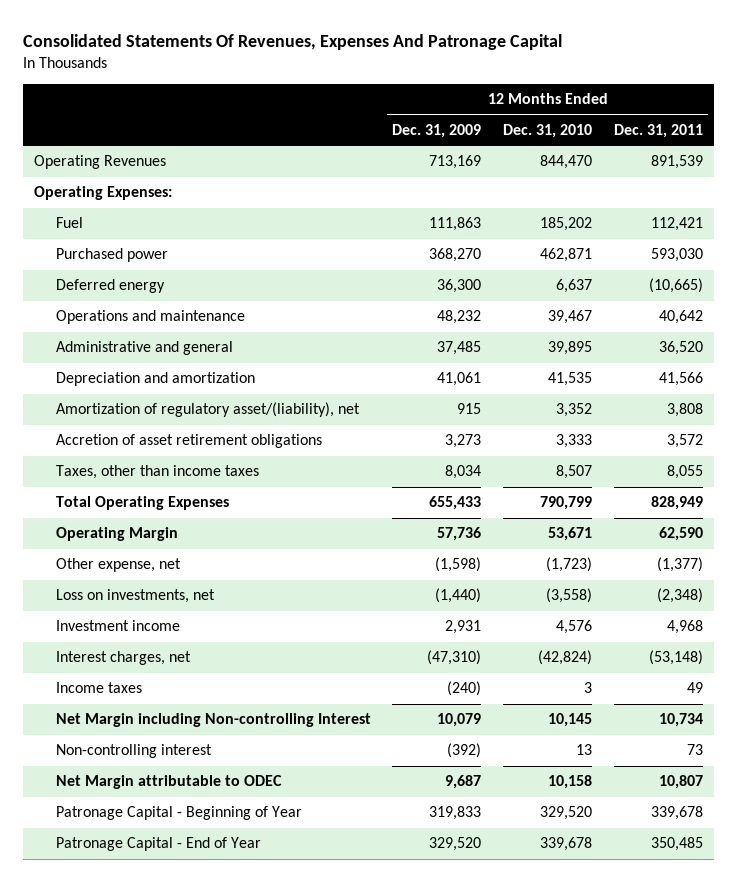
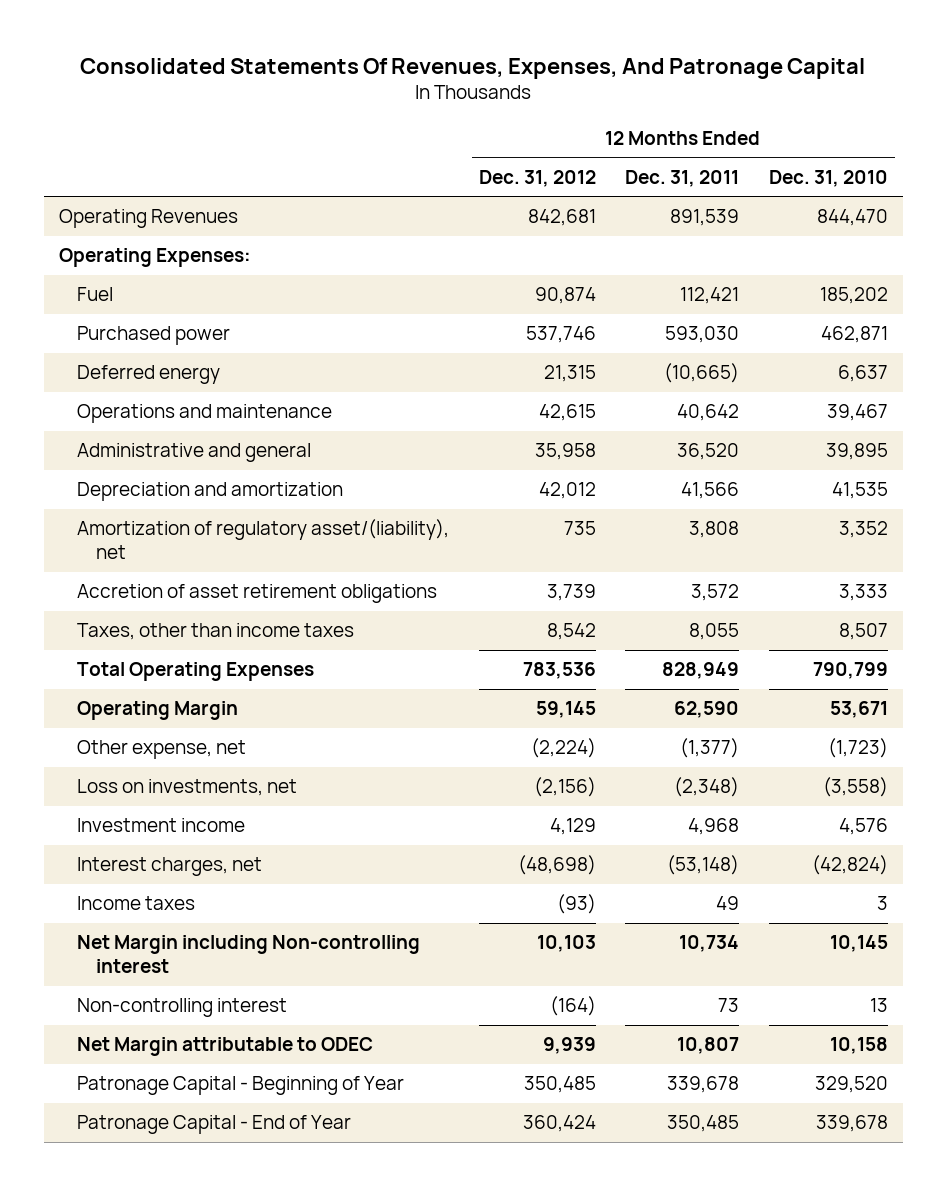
[23,34,563,51] Consolidated Statements Of Revenues, Expenses And Patronage Capital -> [80,57,866,79] Consolidated Statements Of Revenues, Expenses, And Patronage Capital
[392,124,482,139] Dec. 31, 2009 -> none
none -> [478,169,596,187] Dec. 31, 2012
[55,713,371,728] Net Margin including Non-controlling Interest -> [77,935,421,974] Net Margin including Non-controlling interest

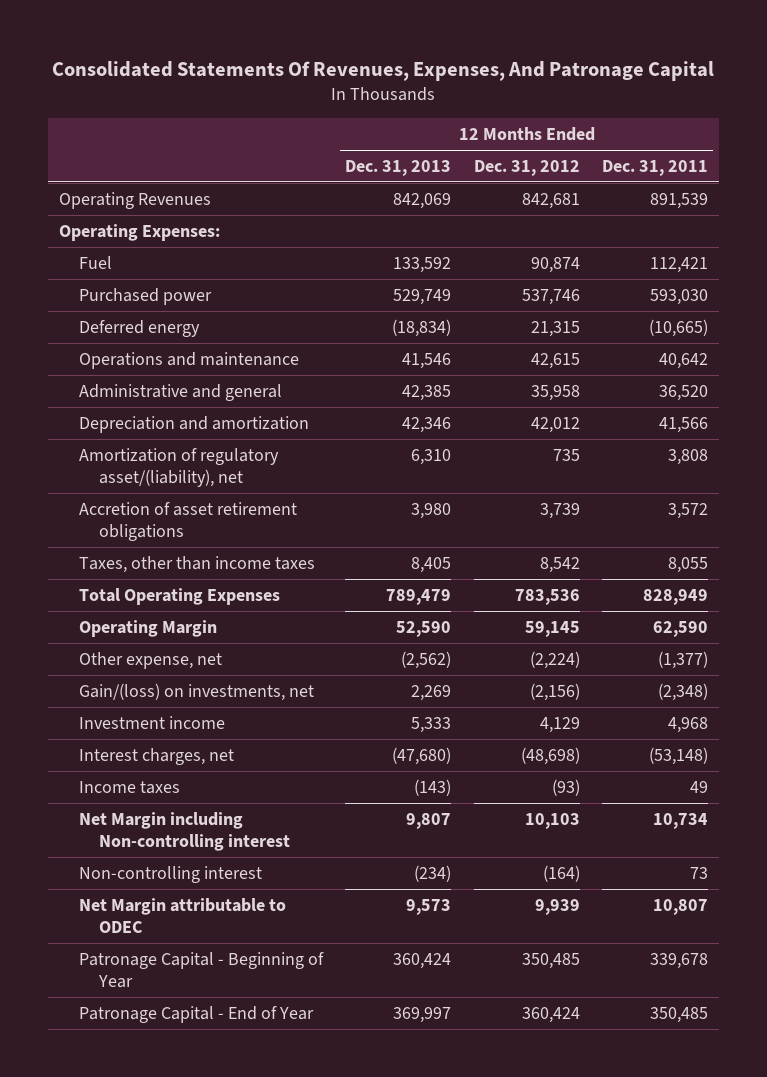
[768,169,888,187] Dec. 31, 2010 -> none
none -> [345,159,452,176] Dec. 31, 2013
[77,779,298,797] Loss on investments, net -> [79,682,315,701] Gain/(loss) on investments, net

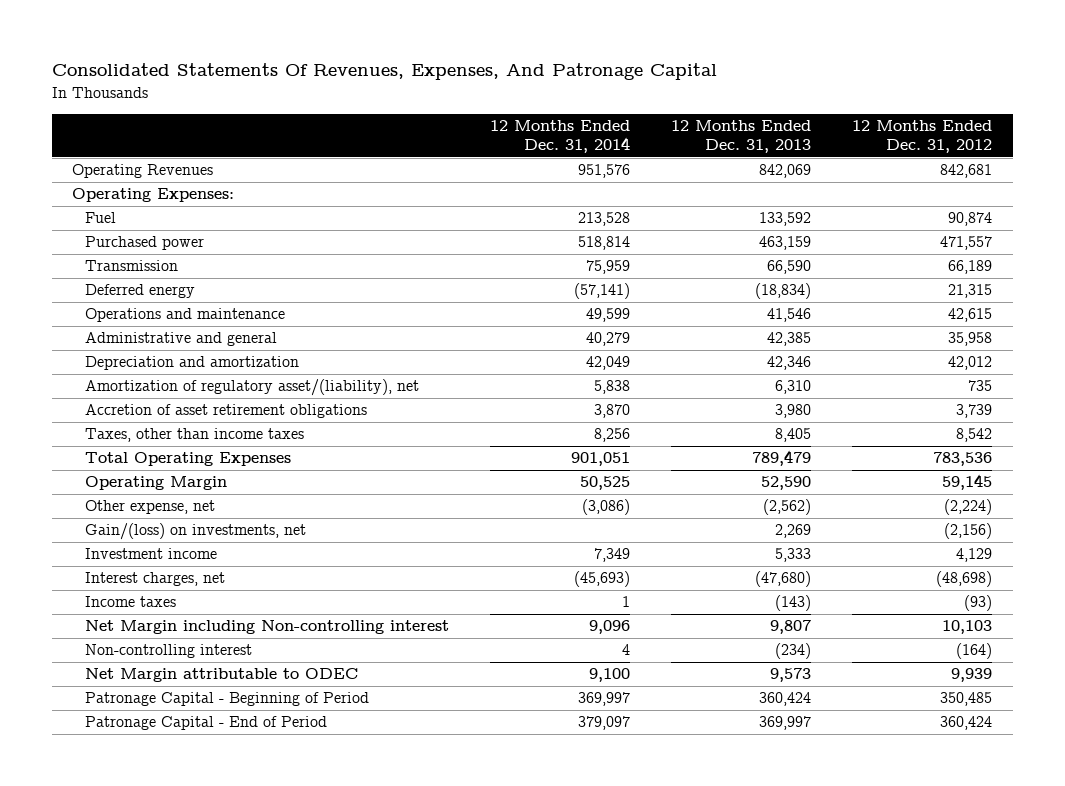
[601,159,708,176] Dec. 31, 2011 -> none
none -> [490,120,631,154] 12 Months Ended Dec. 31, 2014
[393,288,452,305] 529,749 -> [759,236,812,251] 463,159
[521,288,580,305] 537,746 -> [940,236,993,251] 471,557
none -> [85,260,179,272] Transmission
[79,951,325,989] Patronage Capital - Beginning of Year -> [85,692,370,707] Patronage Capital - Beginning of Period
[79,1005,315,1023] Patronage Capital - End of Year -> [85,716,328,731] Patronage Capital - End of Period

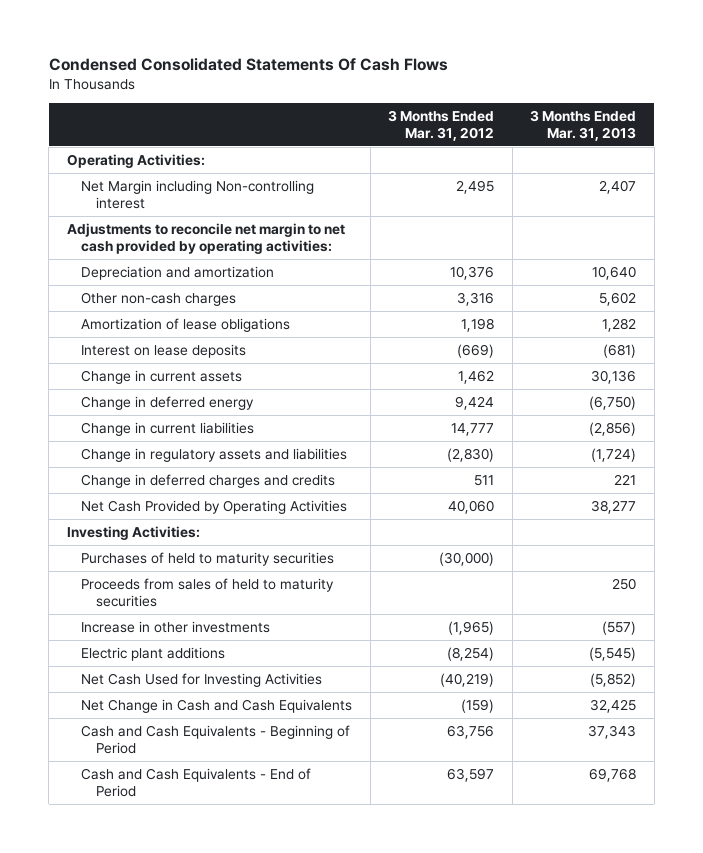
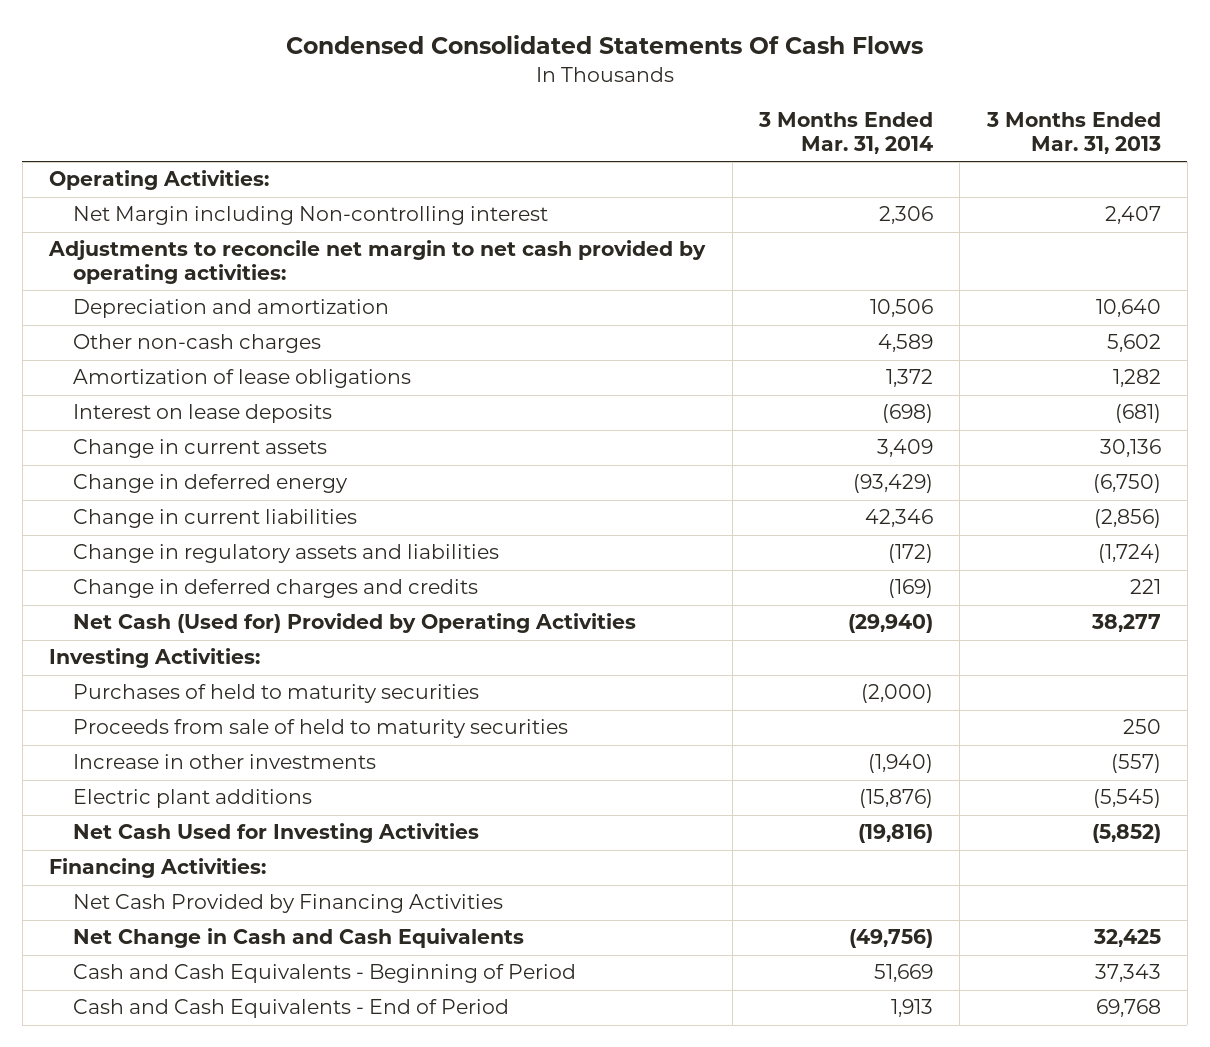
[388,109,495,141] 3 Months Ended Mar. 31, 2012 -> none
none -> [757,112,933,155] 3 Months Ended Mar. 31, 2014
[81,500,348,515] Net Cash Provided by Operating Activities -> [72,613,636,634] Net Cash (Used for) Provided by Operating Activities
[81,578,335,607] Proceeds from sales of held to maturity securities -> [72,719,568,739] Proceeds from sale of held to maturity securities
none -> [49,858,267,879] Financing Activities:
none -> [72,894,503,914] Net Cash Provided by Financing Activities

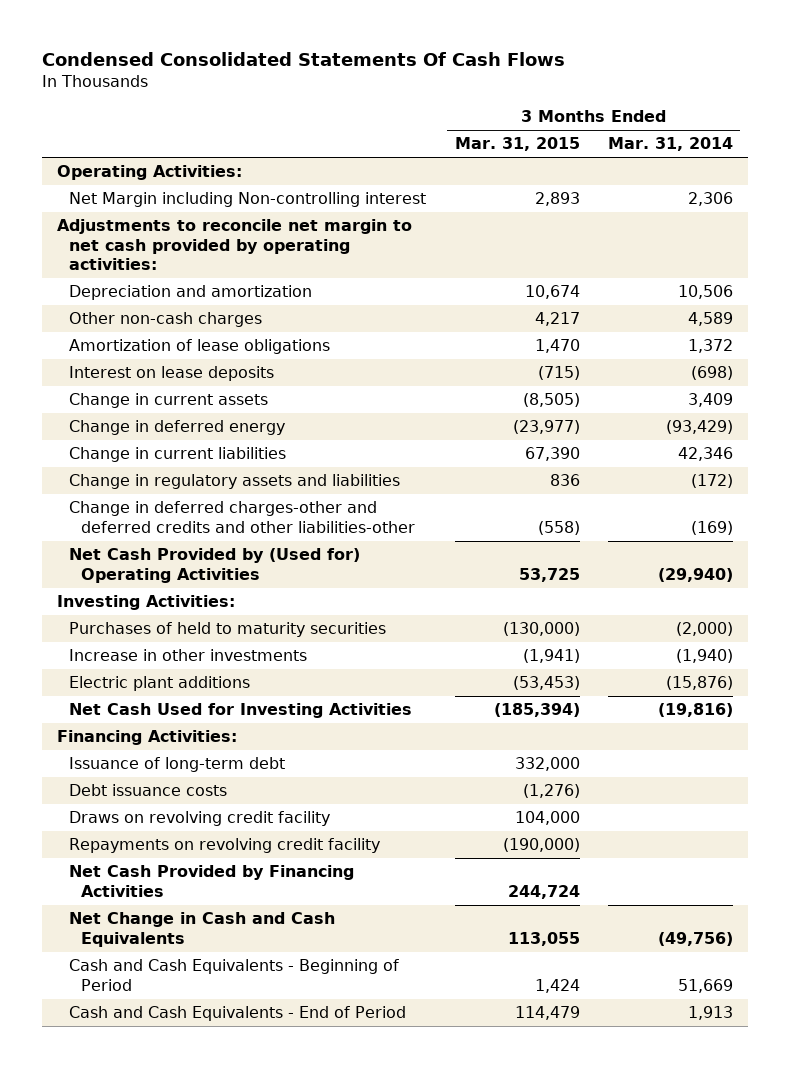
[985,112,1161,155] 3 Months Ended Mar. 31, 2013 -> none
none -> [454,137,580,152] Mar. 31, 2015
[72,579,478,599] Change in deferred charges and credits -> [68,501,416,533] Change in deferred charges-other and deferred credits and other liabilities-other
[72,613,636,634] Net Cash (Used for) Provided by Operating Activities -> [68,548,360,583] Net Cash Provided by (Used for) Operating Activities
[72,719,568,739] Proceeds from sale of held to maturity securities -> none
none -> [68,757,285,773] Issuance of long-term debt
none -> [68,784,227,797] Debt issuance costs
none -> [68,811,330,827] Draws on revolving credit facility
none -> [68,838,380,854] Repayments on revolving credit facility

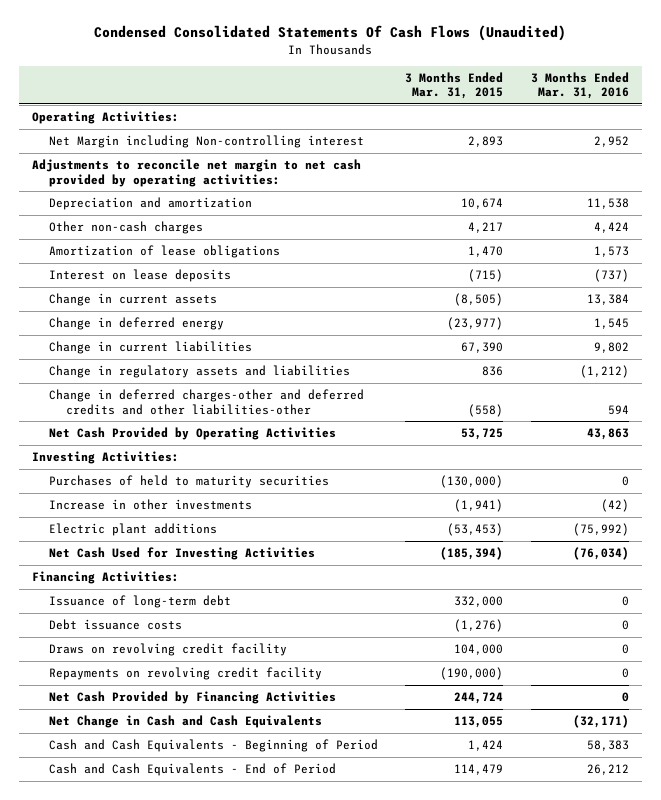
[42,52,566,67] Condensed Consolidated Statements Of Cash Flows -> [94,25,567,42] Condensed Consolidated Statements Of Cash Flows (Unaudited)
[608,137,734,152] Mar. 31, 2014 -> none
none -> [530,71,629,100] 3 Months Ended Mar. 31, 2016
[68,548,360,583] Net Cash Provided by (Used for) Operating Activities -> [49,427,337,441] Net Cash Provided by Operating Activities

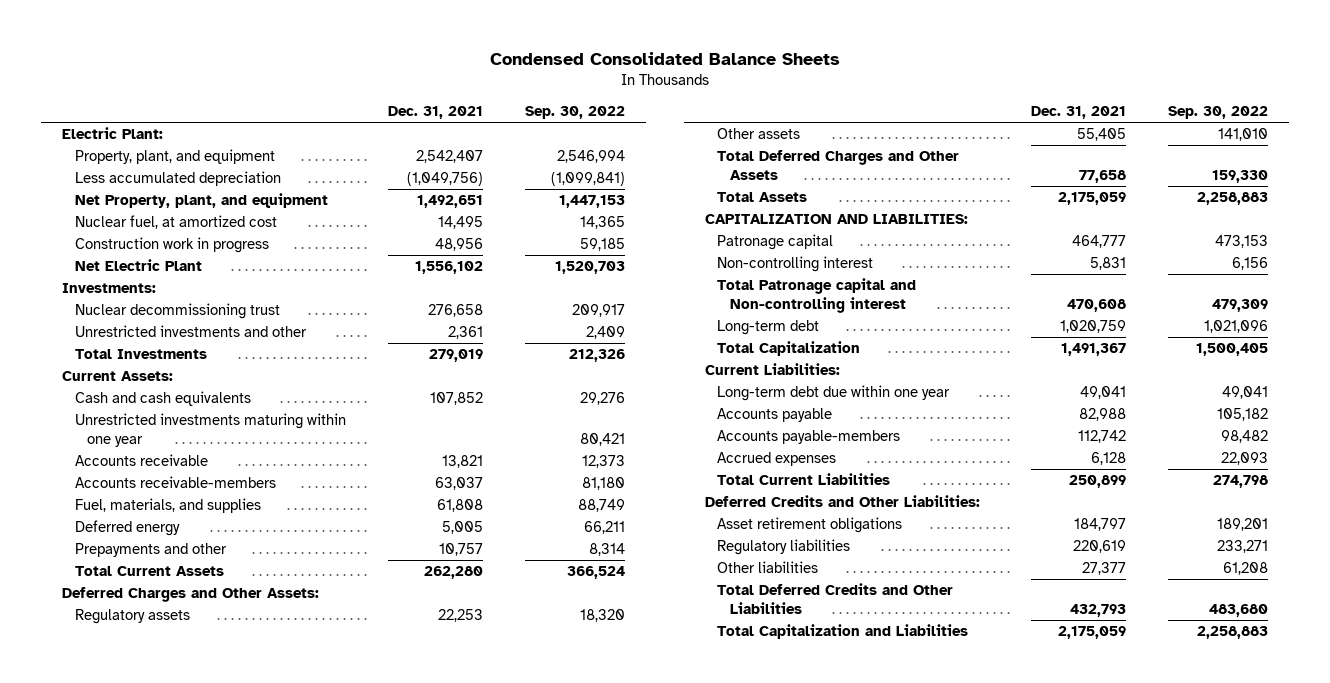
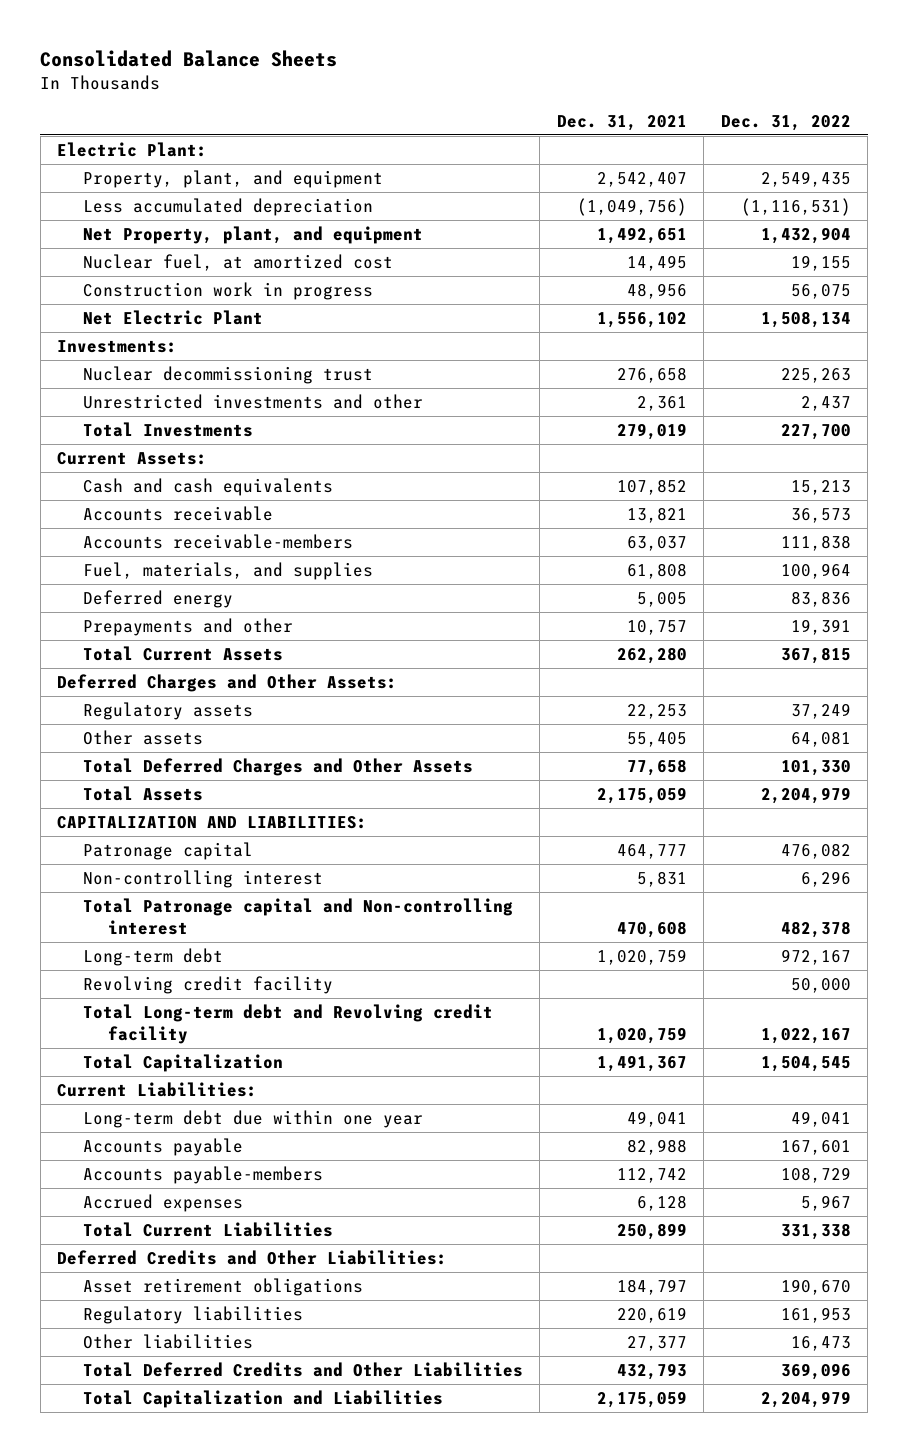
[490,51,841,65] Condensed Consolidated Balance Sheets -> [40,50,338,68] Consolidated Balance Sheets
[525,106,626,120] Sep. 30, 2022 -> none
none -> [720,114,851,131] Dec. 31, 2022
[74,413,346,447] Unrestricted investments maturing within one year -> none
none -> [82,976,333,995] Revolving credit facility
none -> [82,1004,493,1044] Total Long-term debt and Revolving credit facility

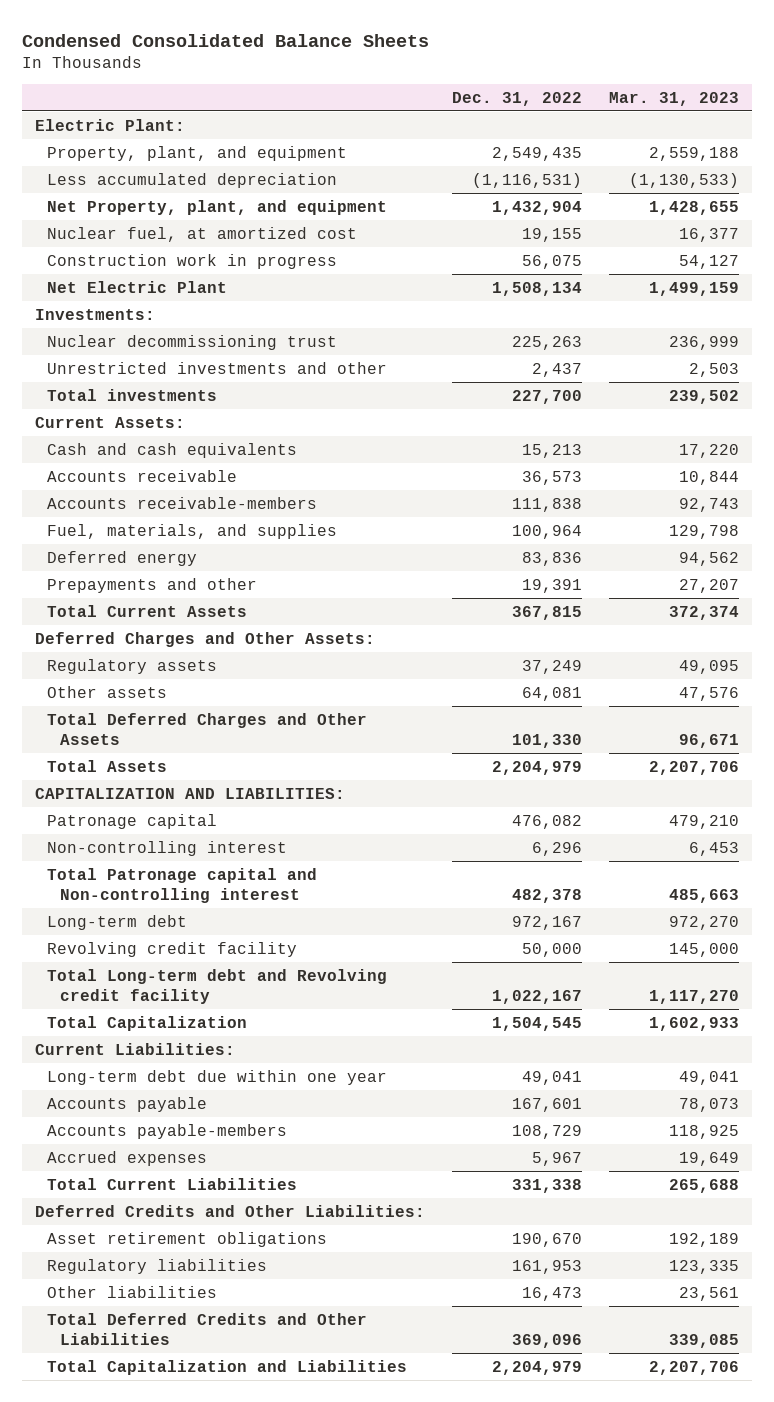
[40,50,338,68] Consolidated Balance Sheets -> [21,33,429,47] Condensed Consolidated Balance Sheets
[556,114,687,131] Dec. 31, 2021 -> none
none -> [608,91,739,106] Mar. 31, 2023
[82,422,253,438] Total Investments -> [47,388,218,401] Total investments

